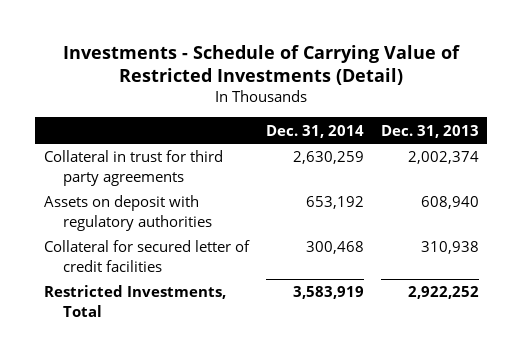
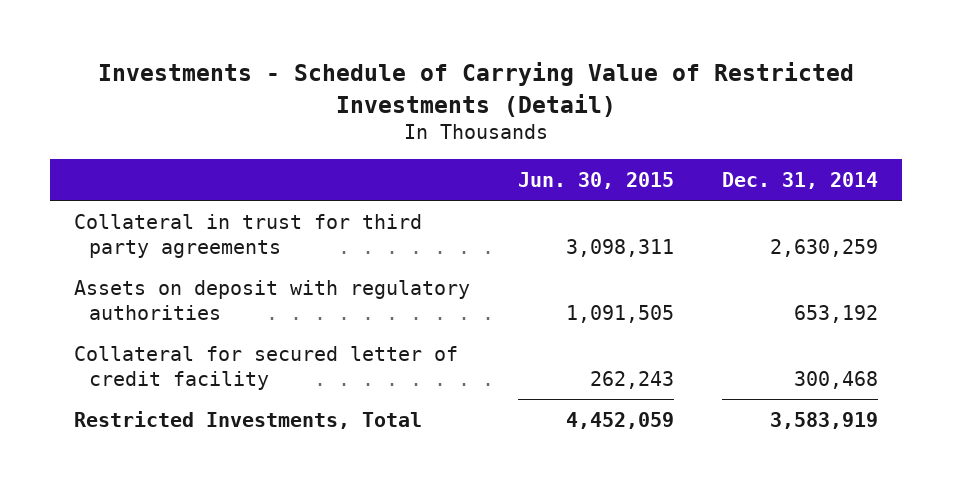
[380,124,479,138] Dec. 31, 2013 -> none
none -> [518,172,675,190] Jun. 30, 2015
[43,240,250,272] Collateral for secured letter of credit facilities -> [74,345,459,390] Collateral for secured letter of credit facility

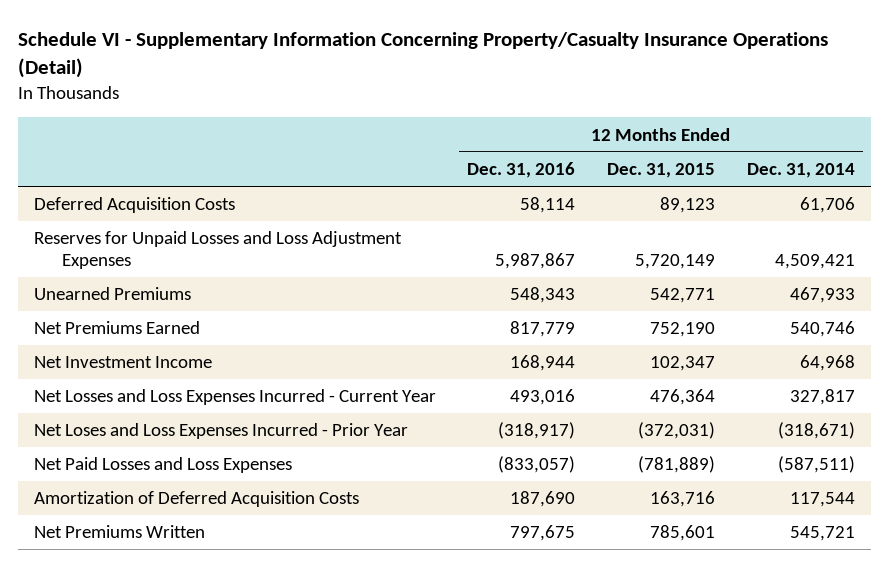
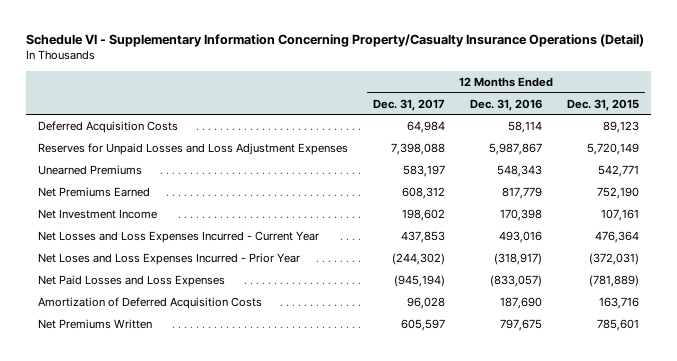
[746,162,855,178] Dec. 31, 2014 -> none
none -> [373,98,446,111] Dec. 31, 2017
[510,355,576,372] 168,944 -> [500,209,543,222] 170,398
[650,356,716,372] 102,347 -> [600,209,639,222] 107,161

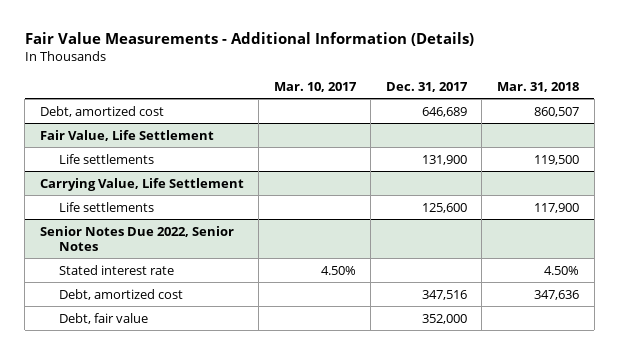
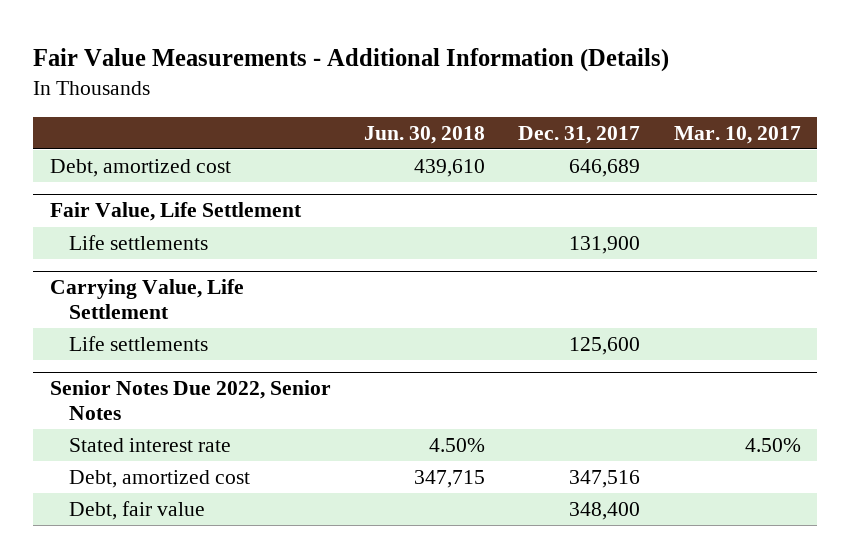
[496,81,579,92] Mar. 31, 2018 -> none
none -> [364,125,486,144] Jun. 30, 2018
[421,313,467,324] 352,000 -> [569,502,641,521] 348,400

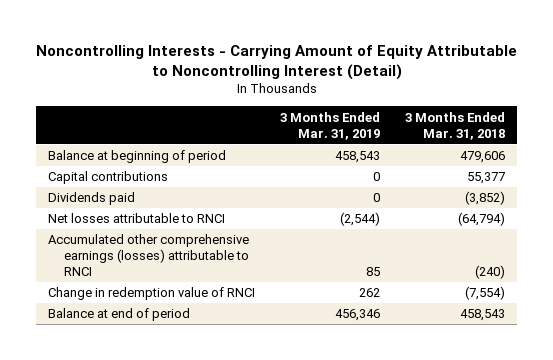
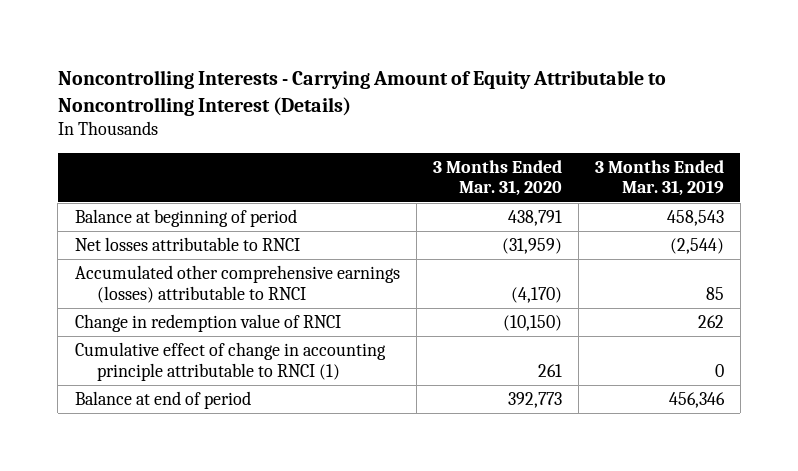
[35,44,517,81] Noncontrolling Interests - Carrying Amount of Equity Attributable to Noncontrolling Interest (Detail) -> [57,69,666,116] Noncontrolling Interests - Carrying Amount of Equity Attributable to Noncontrolling Interest (Details)
[404,111,505,140] 3 Months Ended Mar. 31, 2018 -> none
none -> [432,159,562,197] 3 Months Ended Mar. 31, 2020
[48,171,169,185] Capital contributions -> none
[48,192,136,206] Dividends paid -> none
none -> [74,341,386,381] Cumulative effect of change in accounting principle attributable to RNCI (1)

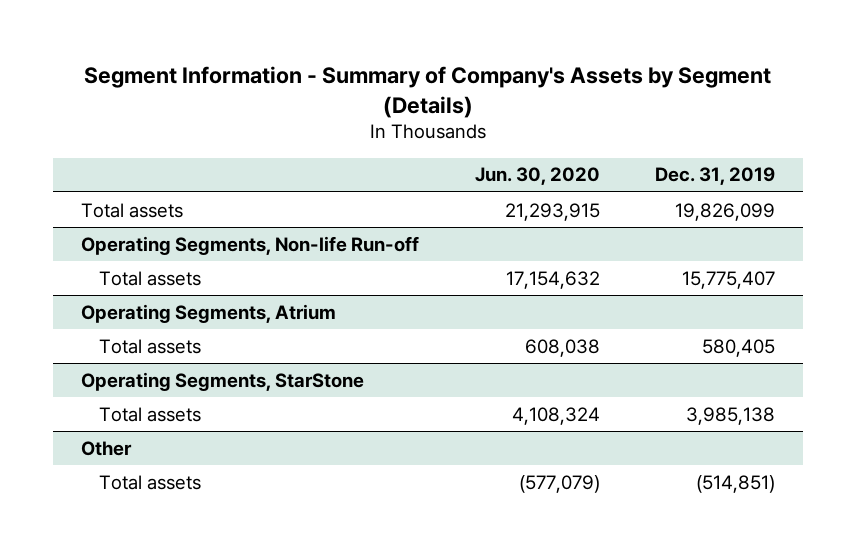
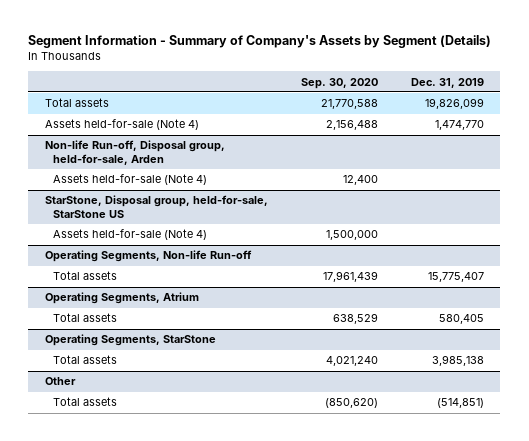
[474,167,600,186] Jun. 30, 2020 -> none
none -> [300,77,378,89] Sep. 30, 2020
none -> [44,119,199,131] Assets held-for-sale (Note 4)
none -> [44,140,225,165] Non-life Run-off, Disposal group, held-for-sale, Arden
none -> [53,174,208,186] Assets held-for-sale (Note 4)
none -> [44,195,268,218] StarStone, Disposal group, held-for-sale, StarStone US
none -> [53,229,208,241] Assets held-for-sale (Note 4)

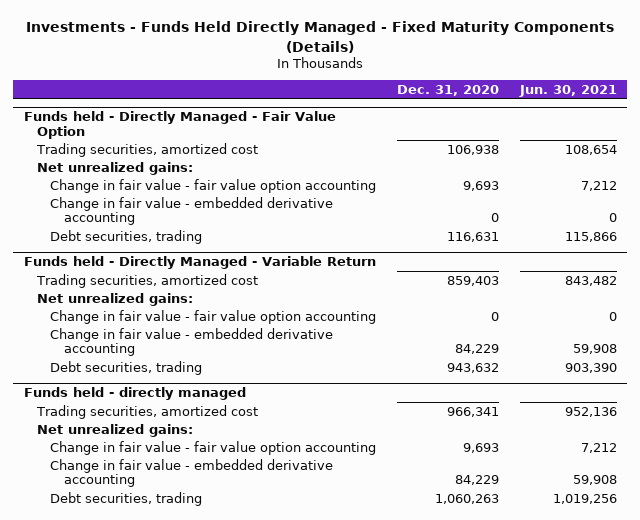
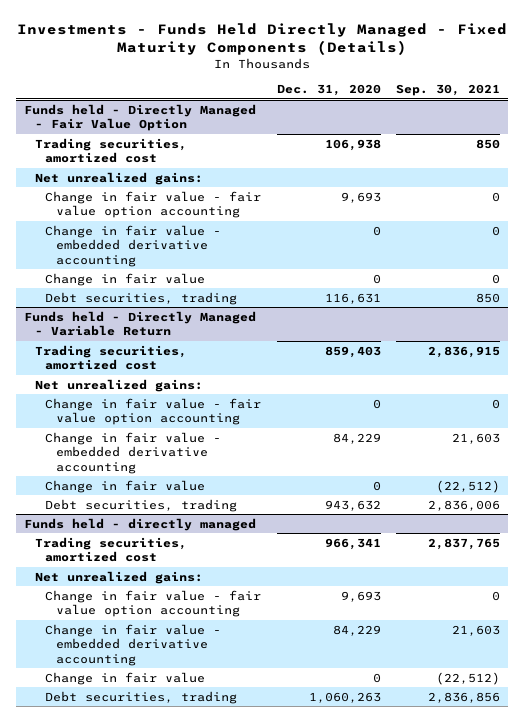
[518,84,617,97] Jun. 30, 2021 -> none
none -> [396,84,501,97] Sep. 30, 2021
none -> [45,272,206,286] Change in fair value
none -> [45,479,206,493] Change in fair value
none -> [45,671,206,685] Change in fair value

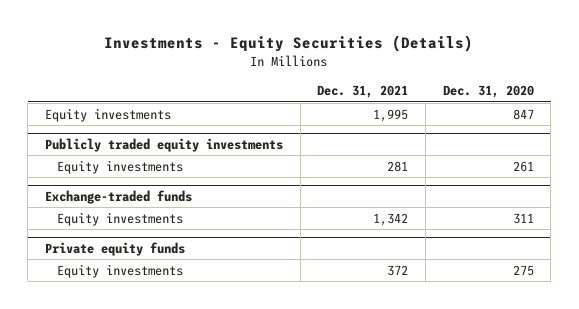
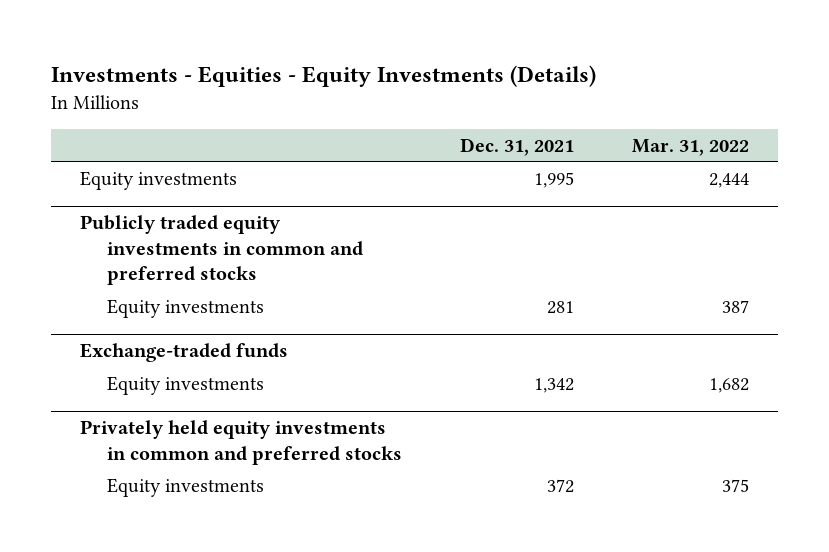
[104,35,474,53] Investments - Equity Securities (Details) -> [50,65,596,88] Investments - Equities - Equity Investments (Details)
[442,85,534,99] Dec. 31, 2020 -> none
none -> [631,138,749,156] Mar. 31, 2022
[45,137,284,152] Publicly traded equity investments -> [79,215,364,286] Publicly traded equity investments in common and preferred stocks
[45,241,186,256] Private equity funds -> [79,420,403,465] Privately held equity investments in common and preferred stocks

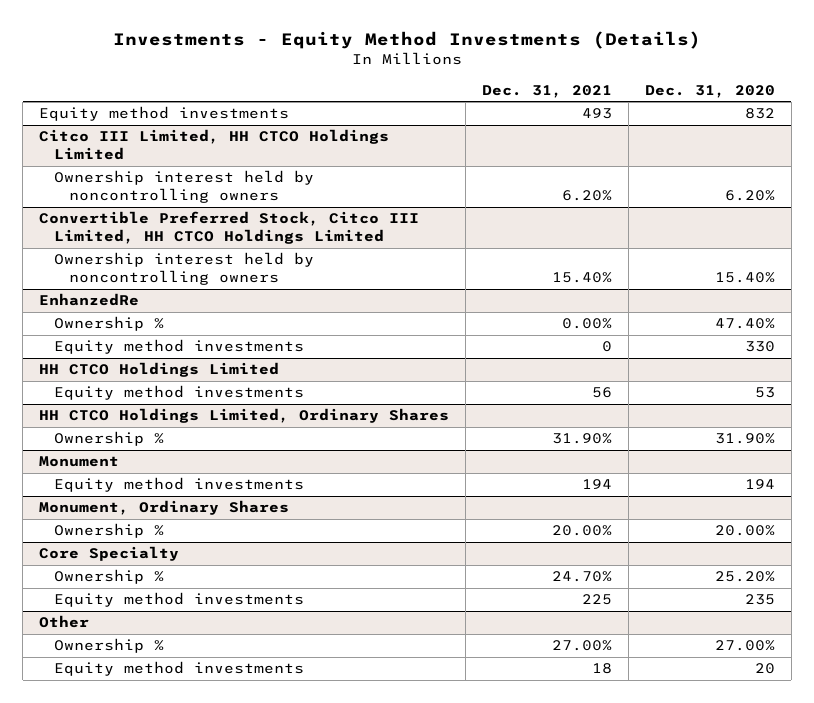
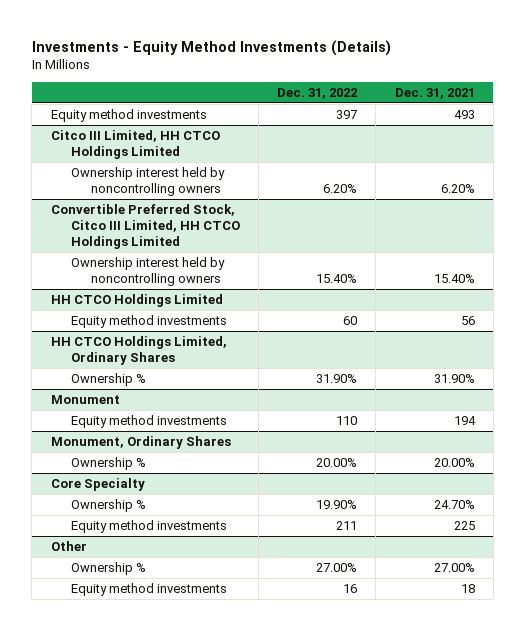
[644,84,775,98] Dec. 31, 2020 -> none
none -> [277,87,358,99] Dec. 31, 2022
[39,293,140,307] EnhanzedRe -> none
[54,316,165,332] Ownership % -> none
[54,339,305,355] Equity method investments -> none

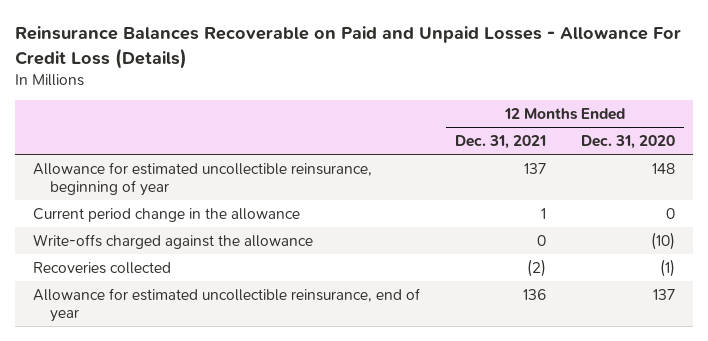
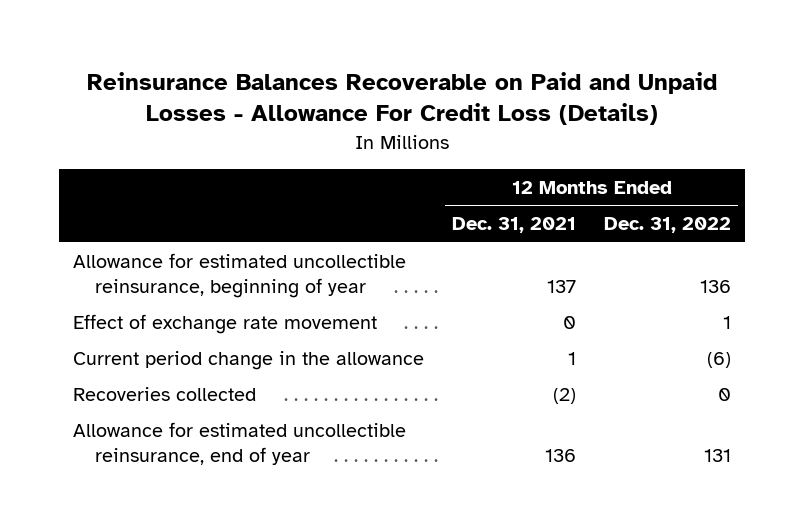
[581,135,676,150] Dec. 31, 2020 -> none
none -> [604,217,732,234] Dec. 31, 2022
none -> [72,314,377,335] Effect of exchange rate movement
[32,233,313,249] Write-offs charged against the allowance -> none

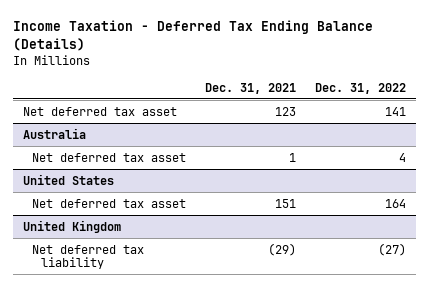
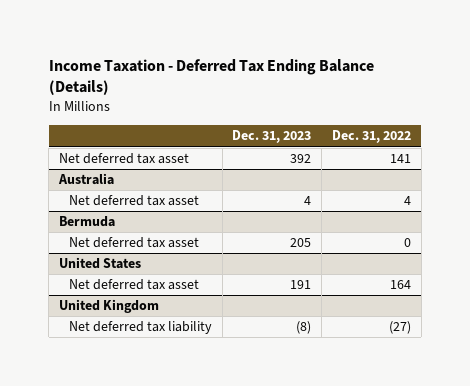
[205,82,297,94] Dec. 31, 2021 -> none
none -> [232,130,312,144] Dec. 31, 2023
none -> [59,216,116,228] Bermuda
none -> [68,237,199,249] Net deferred tax asset

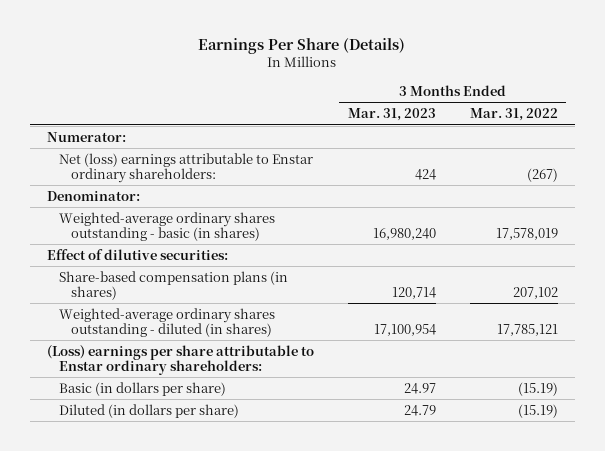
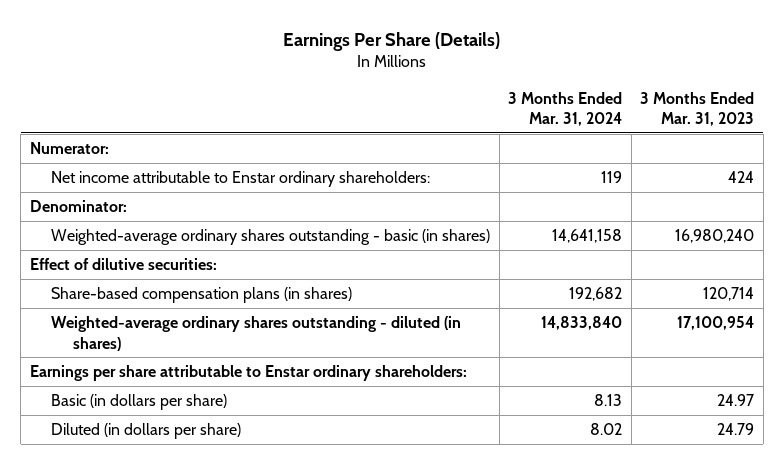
[469,108,558,122] Mar. 31, 2022 -> none
none -> [508,91,623,127] 3 Months Ended Mar. 31, 2024
[59,152,314,183] Net (loss) earnings attributable to Enstar ordinary shareholders: -> [51,171,431,188] Net income attributable to Enstar ordinary shareholders:
[46,344,314,375] (Loss) earnings per share attributable to Enstar ordinary shareholders: -> [29,365,467,382] Earnings per share attributable to Enstar ordinary shareholders:

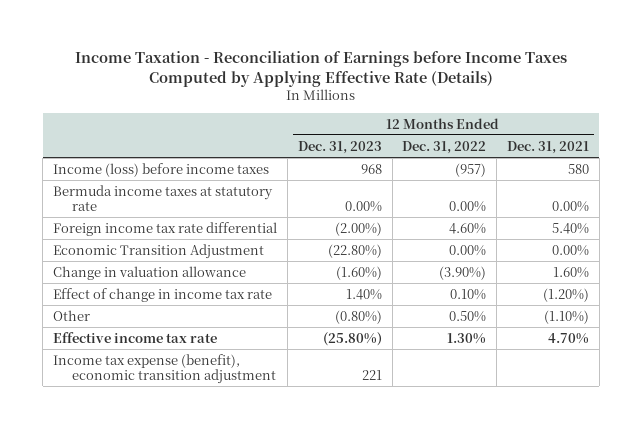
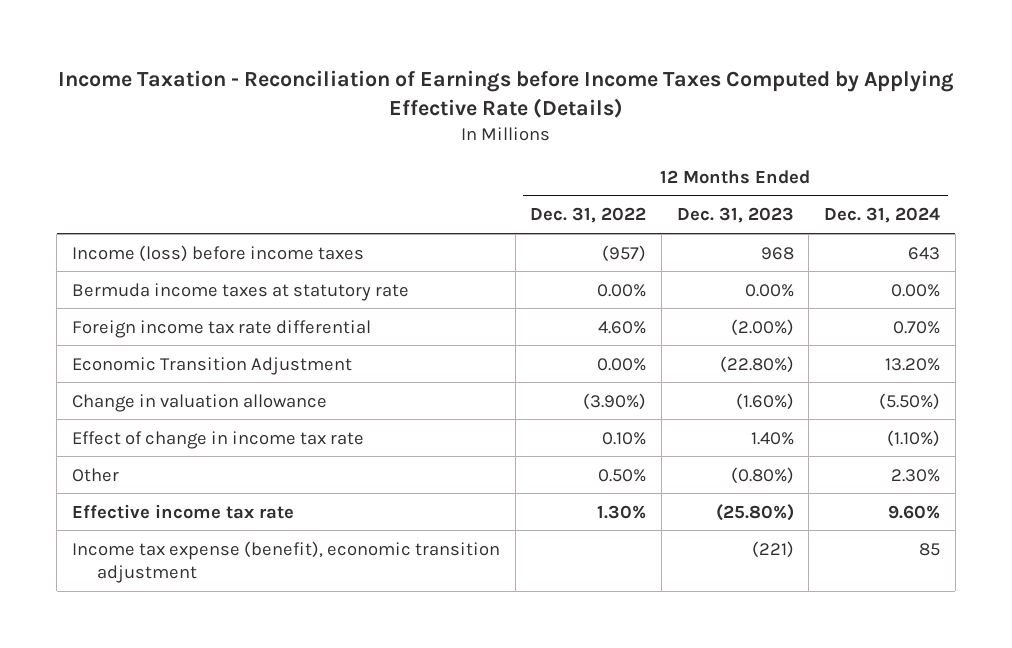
[507,140,590,154] Dec. 31, 2021 -> none
none -> [824,207,941,224] Dec. 31, 2024
[361,369,382,380] 221 -> [751,540,794,558] (221)

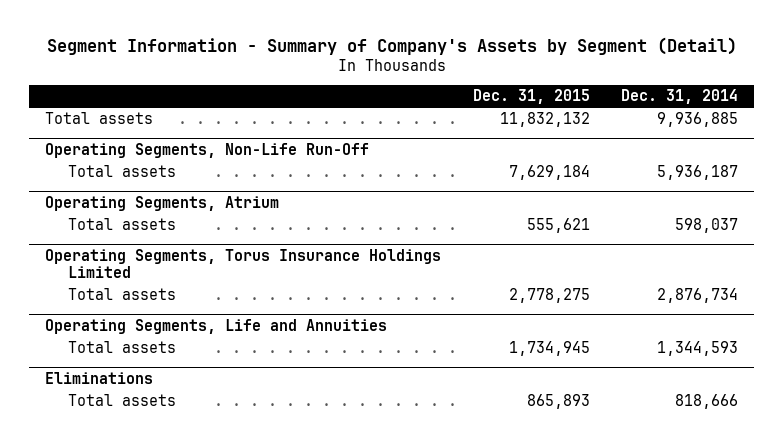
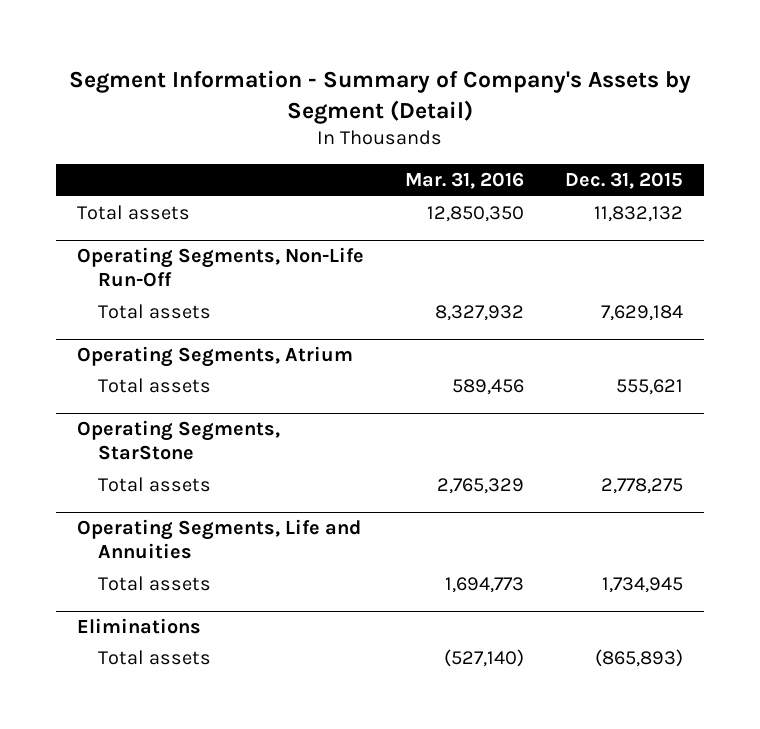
[621,89,739,105] Dec. 31, 2014 -> none
none -> [405,172,525,190] Mar. 31, 2016
[45,248,442,279] Operating Segments, Torus Insurance Holdings Limited -> none
none -> [76,420,280,461] Operating Segments, StarStone
[526,394,590,410] 865,893 -> [595,648,684,667] (865,893)

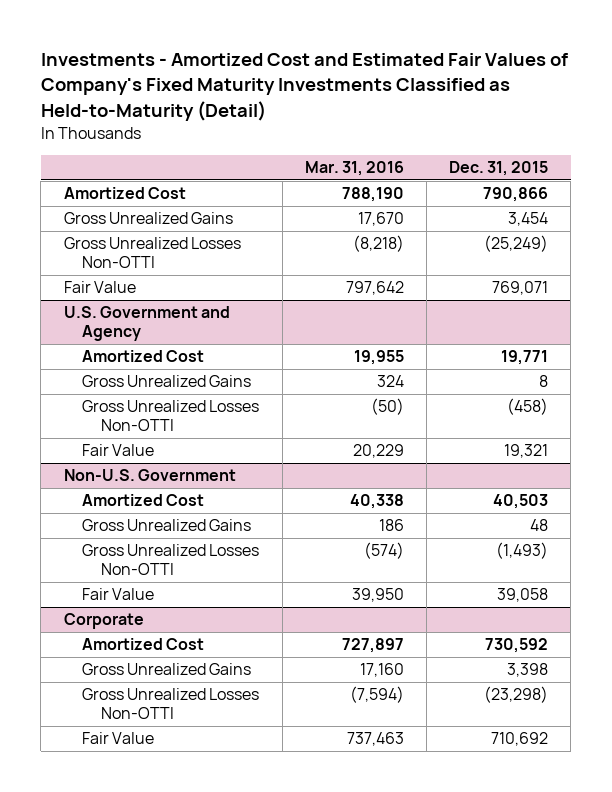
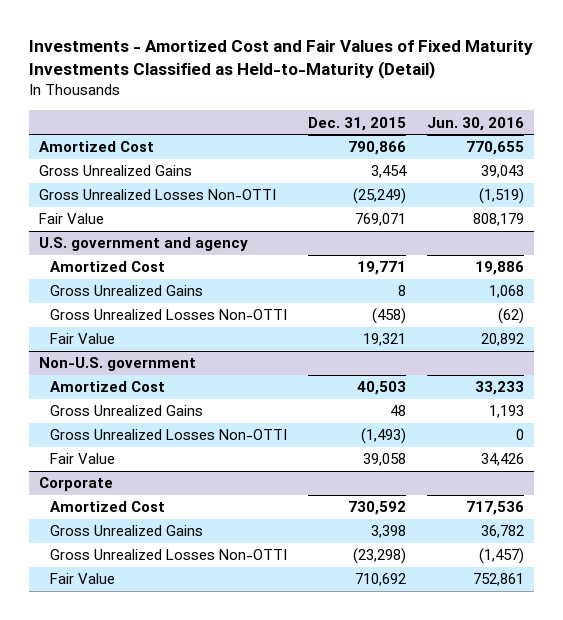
[40,53,568,121] Investments - Amortized Cost and Estimated Fair Values of Company's Fixed Maturity Investments Classified as Held-to-Maturity (Detail) -> [28,40,533,80] Investments - Amortized Cost and Fair Values of Fixed Maturity Investments Classified as Held-to-Maturity (Detail)
[304,161,404,177] Mar. 31, 2016 -> none
none -> [426,116,524,131] Jun. 30, 2016
[63,306,230,342] U.S. Government and Agency -> [39,237,249,252] U.S. government and agency
[63,469,236,482] Non-U.S. Government -> [39,357,197,372] Non-U.S. government

